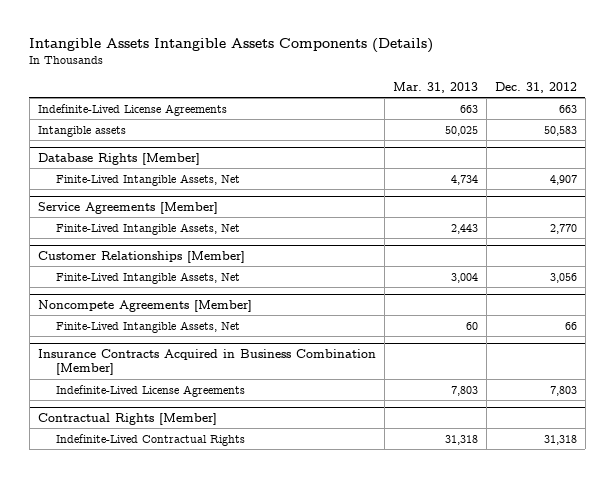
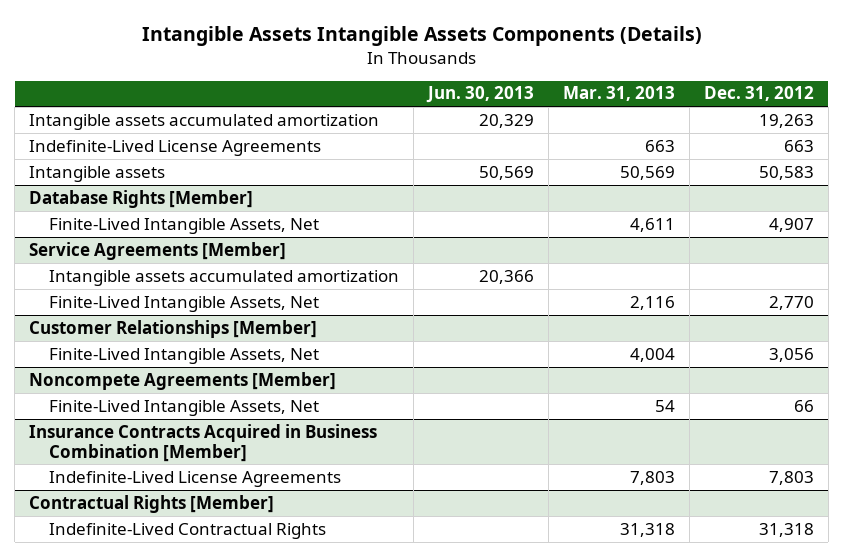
none -> [425,86,534,104] Jun. 30, 2013
none -> [29,113,380,130] Intangible assets accumulated amortization
[444,125,478,136] 50,025 -> [619,165,675,180] 50,569
[450,174,478,185] 4,734 -> [629,217,675,232] 4,611
none -> [48,269,399,286] Intangible assets accumulated amortization
[450,223,478,234] 2,443 -> [629,295,675,310] 2,116
[450,272,478,283] 3,004 -> [629,347,675,362] 4,004
[465,321,478,330] 60 -> [654,399,675,412] 54

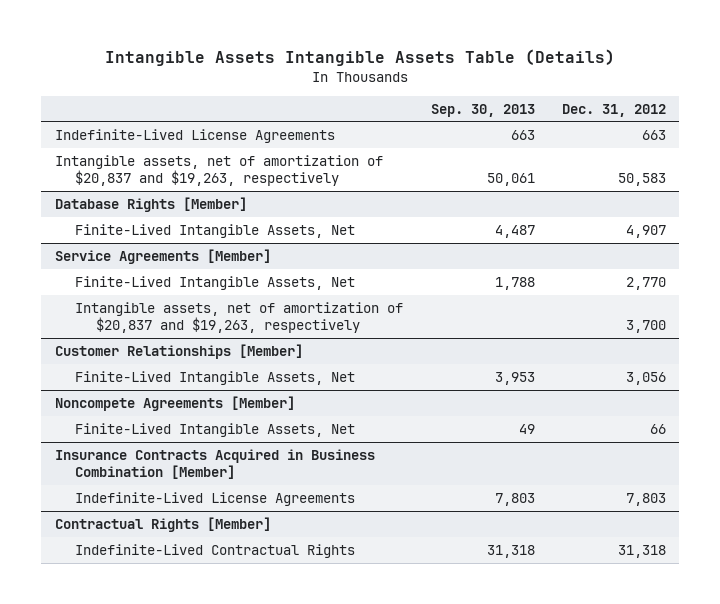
[141,26,702,47] Intangible Assets Intangible Assets Components (Details) -> [105,48,616,66] Intangible Assets Intangible Assets Table (Details)
[425,86,534,104] Jun. 30, 2013 -> none
[562,86,675,102] Mar. 31, 2013 -> none
none -> [430,103,535,117] Sep. 30, 2013
[29,113,380,130] Intangible assets accumulated amortization -> none
[29,165,166,182] Intangible assets -> [54,155,383,187] Intangible assets, net of amortization of $20,837 and $19,263, respectively
[48,269,399,286] Intangible assets accumulated amortization -> none
none -> [75,302,404,334] Intangible assets, net of amortization of $20,837 and $19,263, respectively

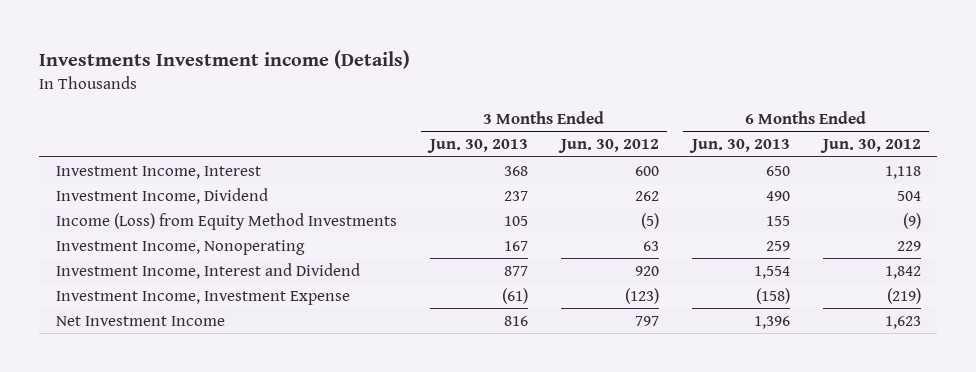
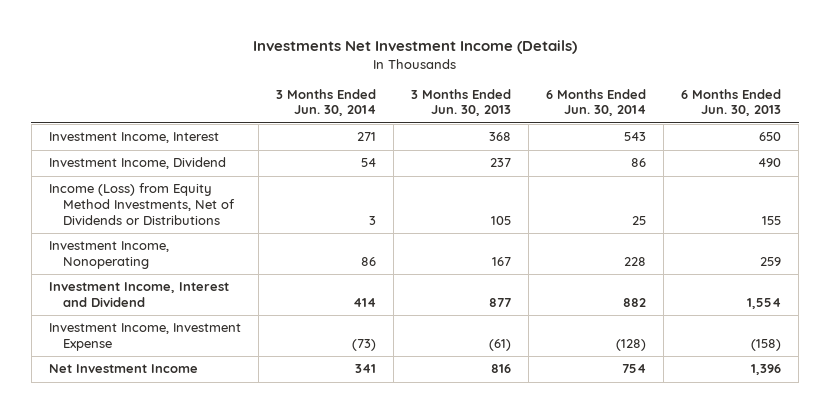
[39,49,411,69] Investments Investment income (Details) -> [253,40,578,55] Investments Net Investment Income (Details)
[557,139,659,154] Jun. 30, 2012 -> none
[819,139,921,154] Jun. 30, 2012 -> none
none -> [275,88,376,117] 3 Months Ended Jun. 30, 2014
none -> [546,88,647,117] 6 Months Ended Jun. 30, 2014
[55,212,397,230] Income (Loss) from Equity Method Investments -> [48,183,236,225] Income (Loss) from Equity Method Investments, Net of Dividends or Distributions

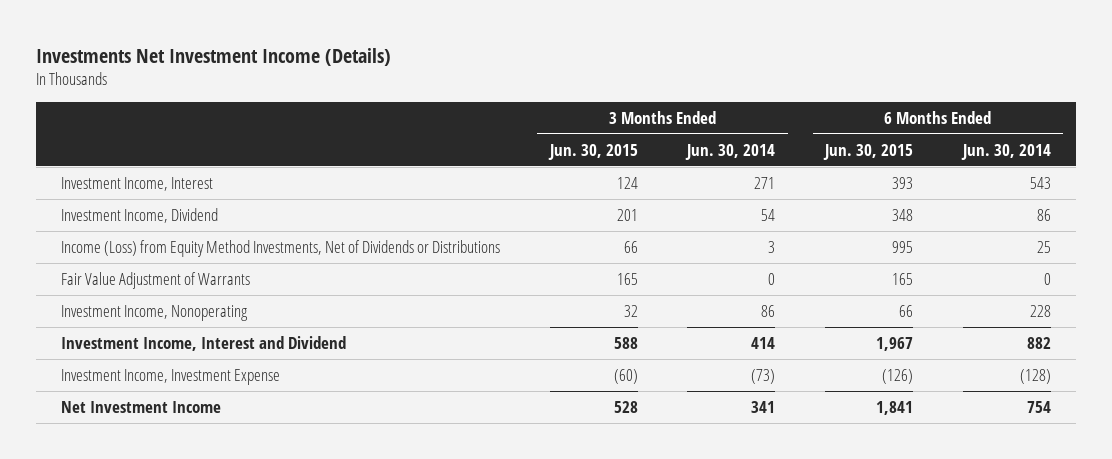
[411,88,512,117] 3 Months Ended Jun. 30, 2013 -> none
[681,88,782,117] 6 Months Ended Jun. 30, 2013 -> none
none -> [547,143,638,160] Jun. 30, 2015
none -> [823,143,914,160] Jun. 30, 2015
none -> [61,271,251,289] Fair Value Adjustment of Warrants

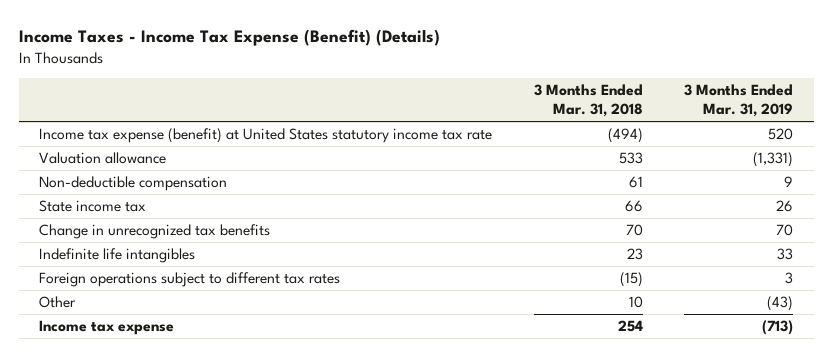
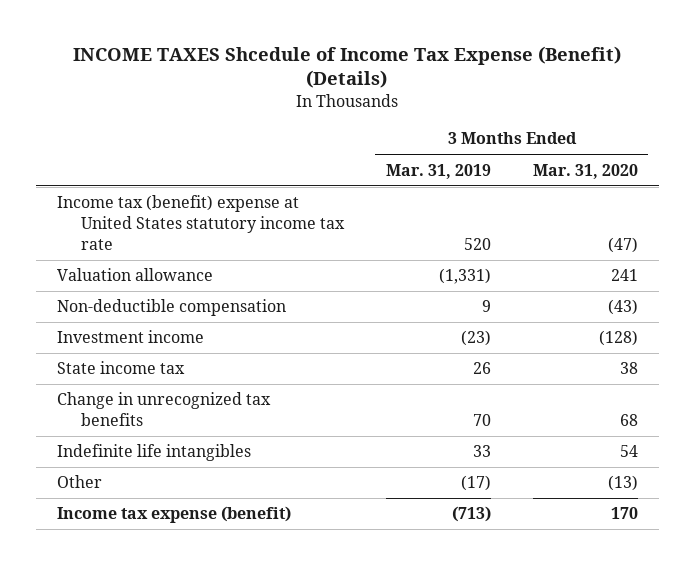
[18,29,440,47] Income Taxes - Income Tax Expense (Benefit) (Details) -> [73,45,622,89] INCOME TAXES Shcedule of Income Tax Expense (Benefit) (Details)
[533,84,643,118] 3 Months Ended Mar. 31, 2018 -> none
none -> [532,163,638,179] Mar. 31, 2020
[39,128,493,144] Income tax expense (benefit) at United States statutory income tax rate -> [56,195,346,250] Income tax (benefit) expense at United States statutory income tax rate
none -> [56,330,204,344] Investment income
[39,272,341,288] Foreign operations subject to different tax rates -> none
[766,296,793,312] (43) -> [460,475,491,492] (17)
[39,320,175,336] Income tax expense -> [56,506,291,524] Income tax expense (benefit)

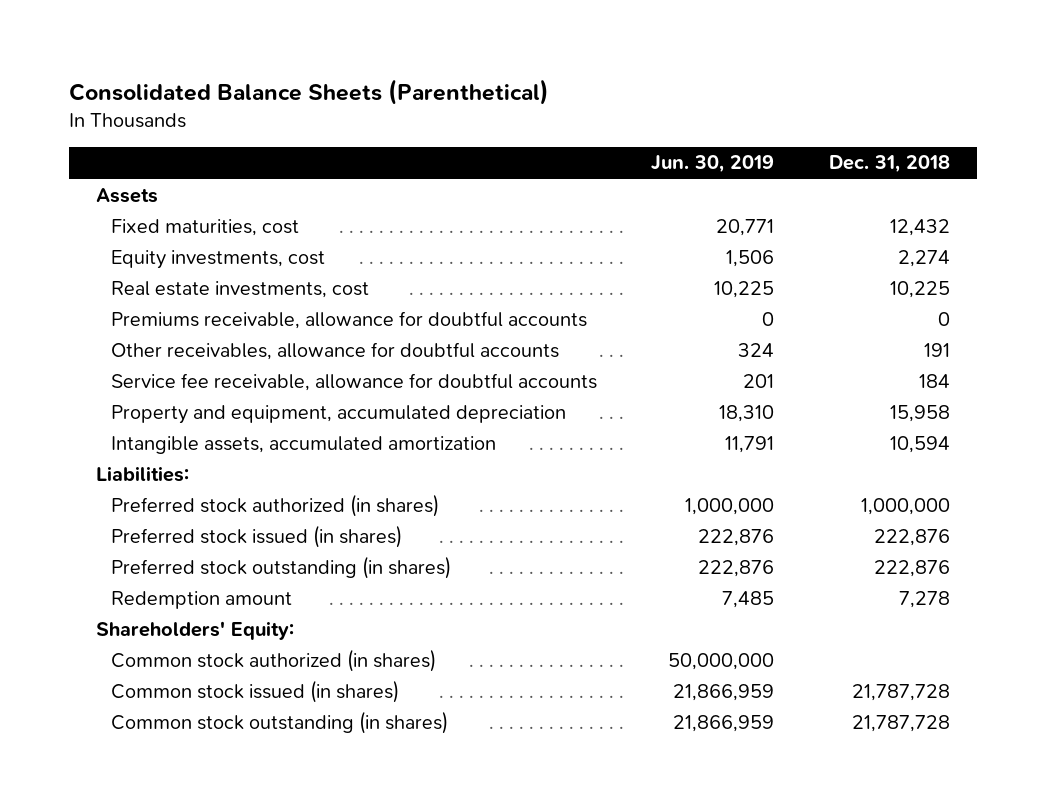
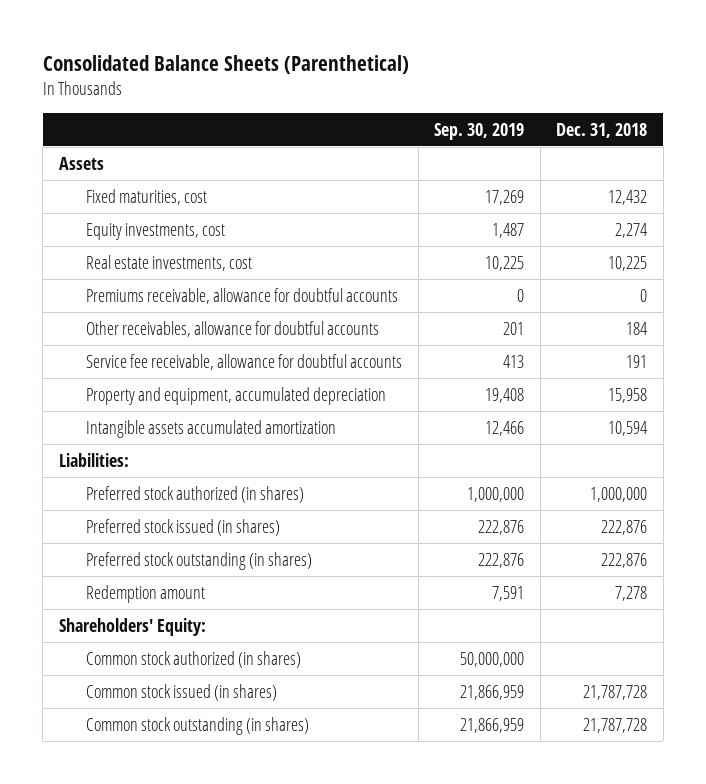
[651,155,775,174] Jun. 30, 2019 -> none
none -> [434,122,525,140] Sep. 30, 2019
[923,342,950,357] 191 -> [626,321,648,335] 184
[918,373,950,388] 184 -> [626,354,648,368] 191
[110,435,496,454] Intangible assets, accumulated amortization -> [86,419,337,438] Intangible assets accumulated amortization

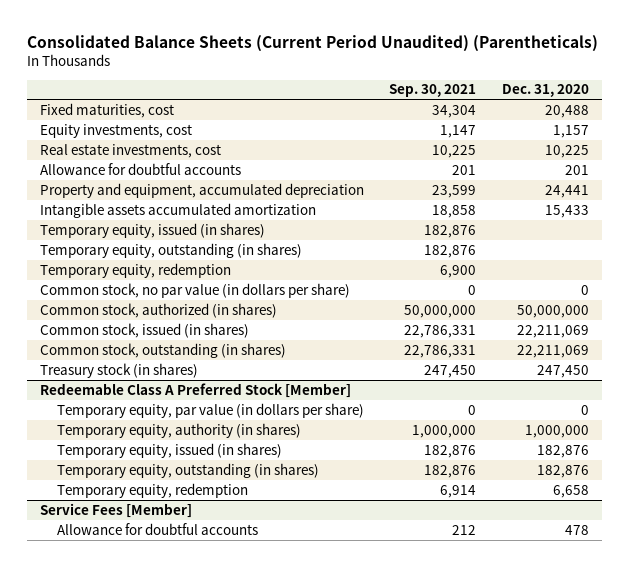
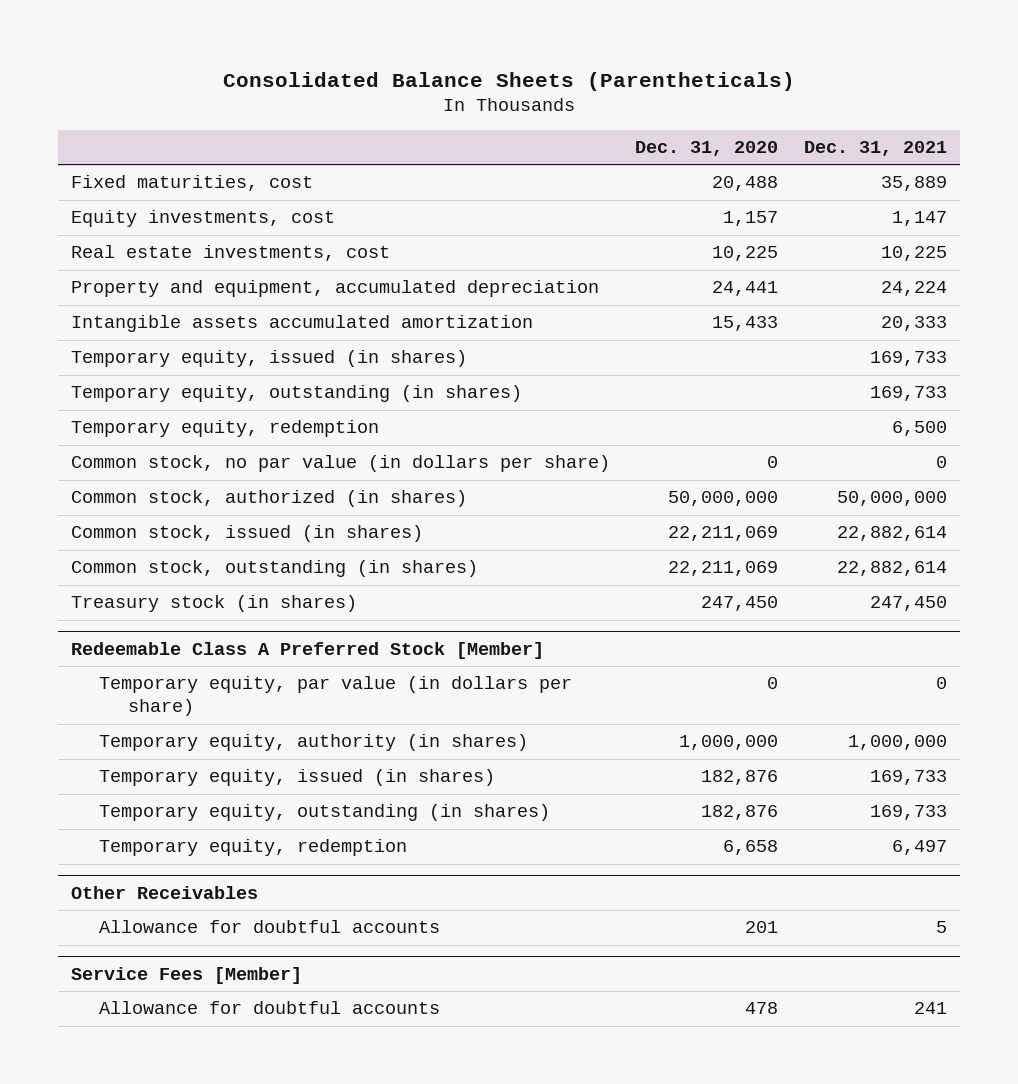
[26,34,598,52] Consolidated Balance Sheets (Current Period Unaudited) (Parentheticals) -> [222,71,795,91] Consolidated Balance Sheets (Parentheticals)
[389,84,477,98] Sep. 30, 2021 -> none
none -> [804,141,948,157] Dec. 31, 2021
[39,162,241,175] Allowance for doubtful accounts -> none
none -> [70,885,258,899] Other Receivables
none -> [99,920,441,934] Allowance for doubtful accounts

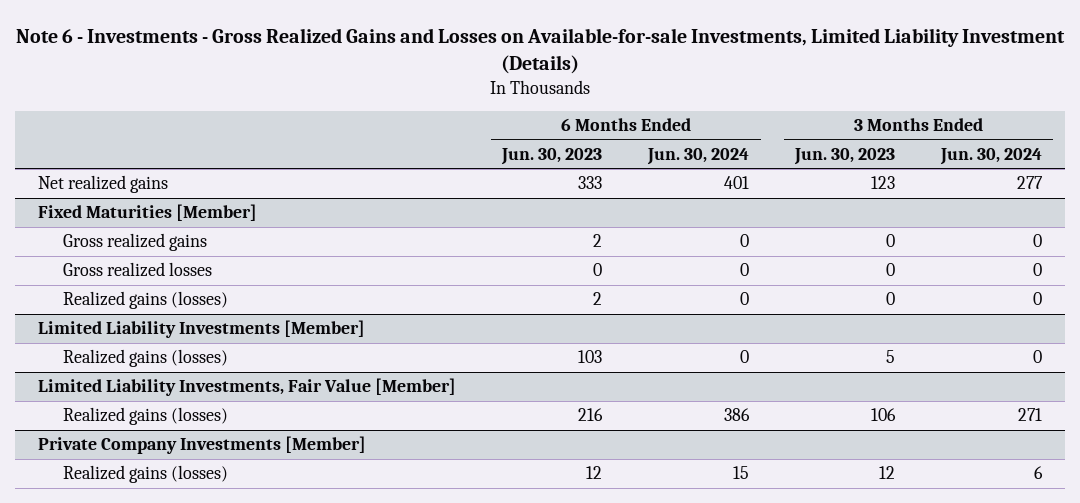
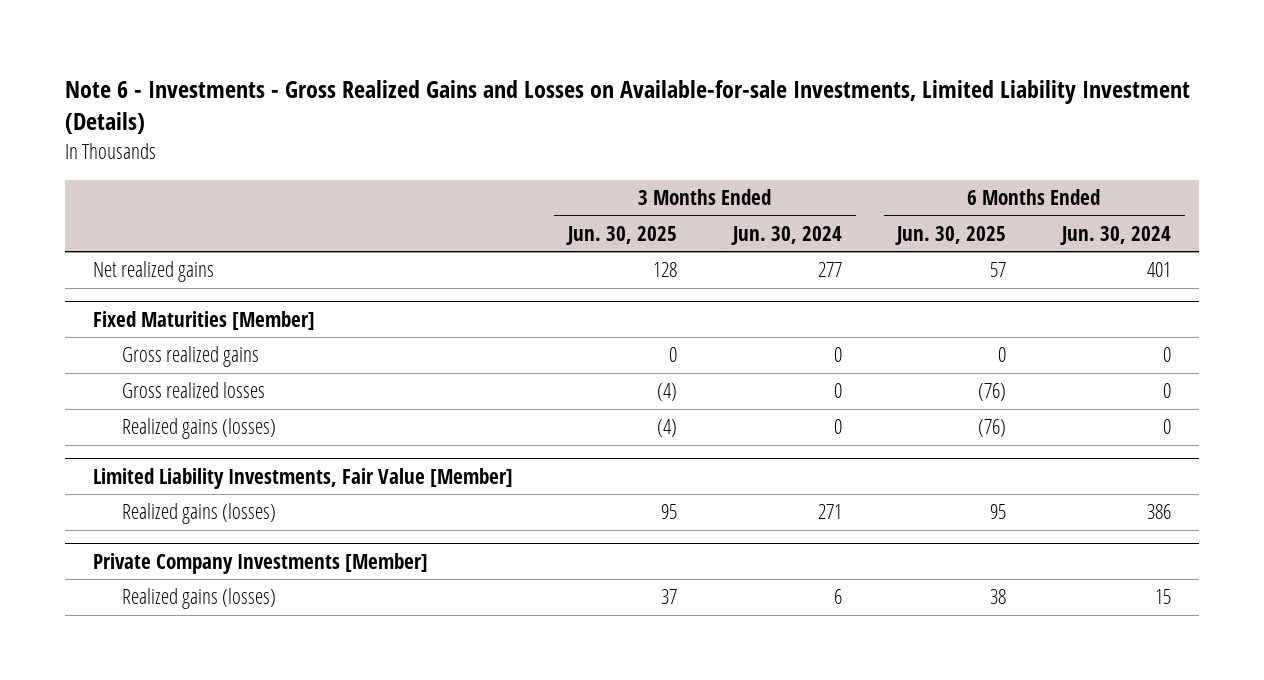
[501,147,603,165] Jun. 30, 2023 -> none
[794,147,896,165] Jun. 30, 2023 -> none
none -> [566,225,678,245] Jun. 30, 2025
none -> [895,225,1007,245] Jun. 30, 2025
[38,320,366,339] Limited Liability Investments [Member] -> none
[63,349,229,368] Realized gains (losses) -> none

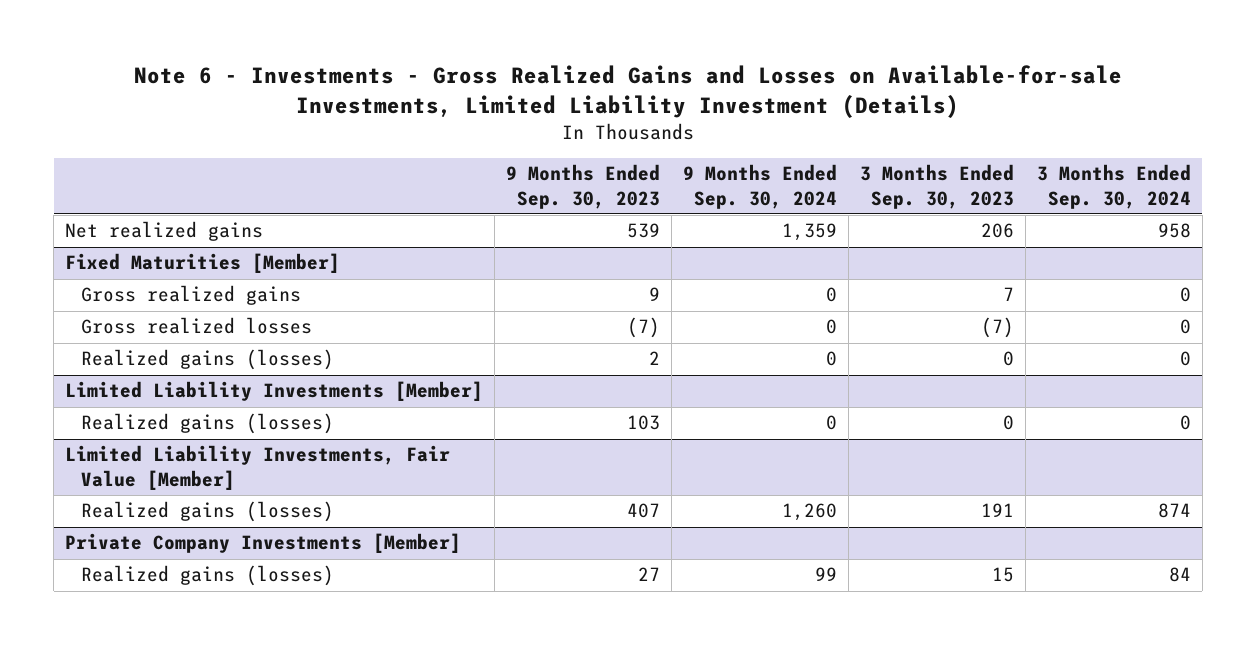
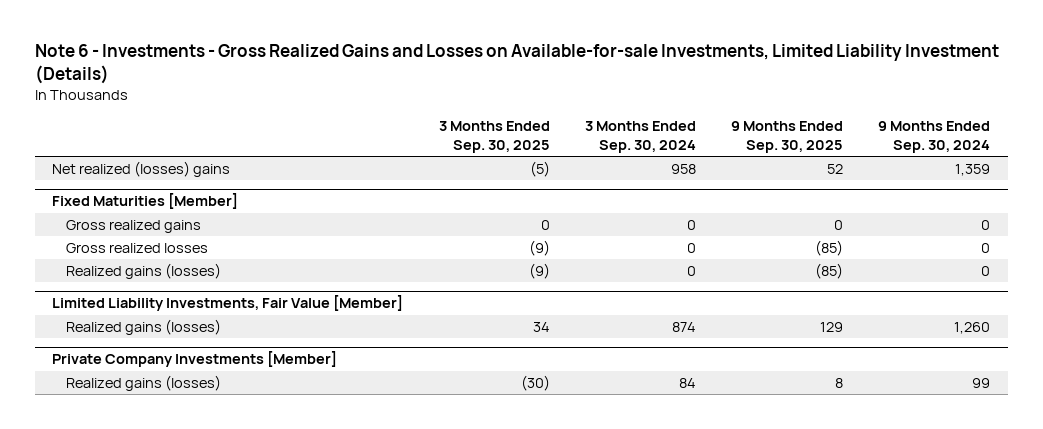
[506,164,661,209] 9 Months Ended Sep. 30, 2023 -> none
[859,164,1014,209] 3 Months Ended Sep. 30, 2023 -> none
none -> [438,121,550,153] 3 Months Ended Sep. 30, 2025
none -> [731,121,844,153] 9 Months Ended Sep. 30, 2025
[65,221,264,242] Net realized gains -> [52,160,231,177] Net realized (losses) gains
[65,381,484,402] Limited Liability Investments [Member] -> none
[81,413,335,435] Realized gains (losses) -> none

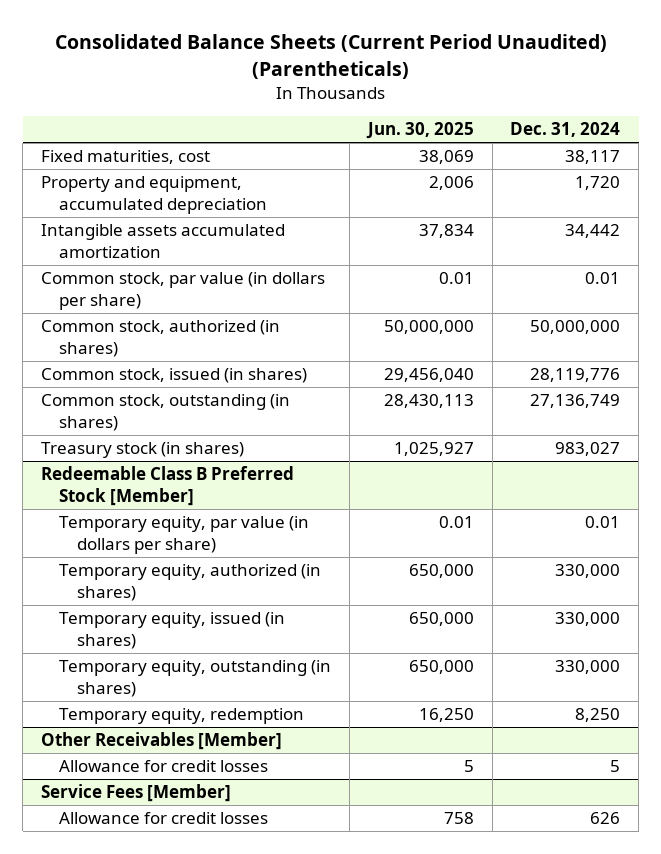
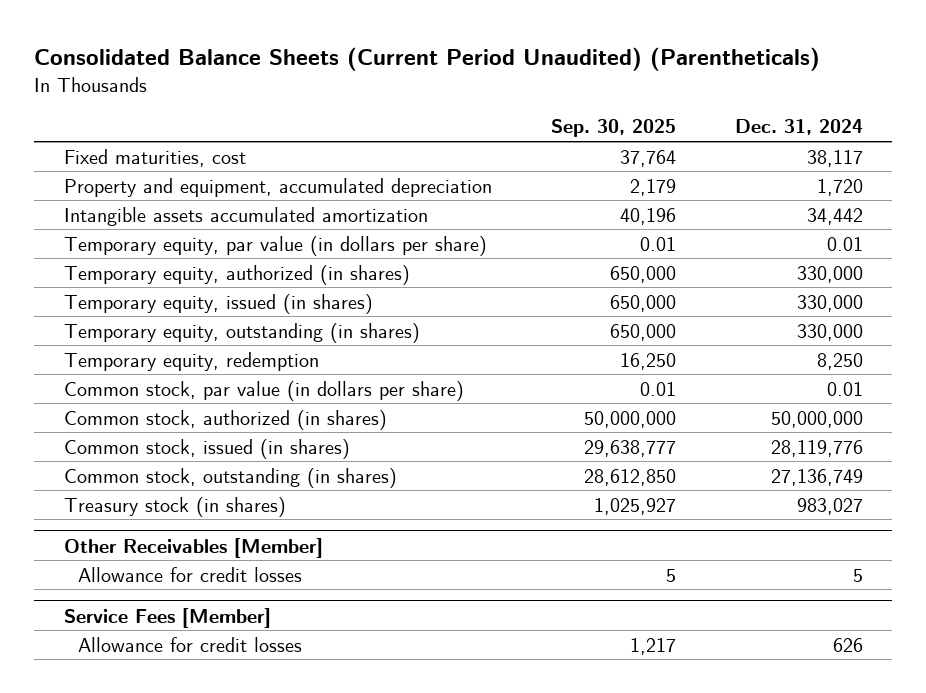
[365,122,474,140] Jun. 30, 2025 -> none
none -> [550,119,676,138] Sep. 30, 2025
[41,466,295,507] Redeemable Class B Preferred Stock [Member] -> none
[41,272,326,311] Common stock, par value (in dollars per share) -> [63,380,464,401] Common stock, par value (in dollars per share)
[41,320,281,358] Common stock, authorized (in shares) -> [63,409,387,430] Common stock, authorized (in shares)
[41,368,308,384] Common stock, issued (in shares) -> [63,438,350,459] Common stock, issued (in shares)
[41,394,291,432] Common stock, outstanding (in shares) -> [63,467,397,488] Common stock, outstanding (in shares)
[41,442,245,459] Treasury stock (in shares) -> [63,496,286,517] Treasury stock (in shares)

